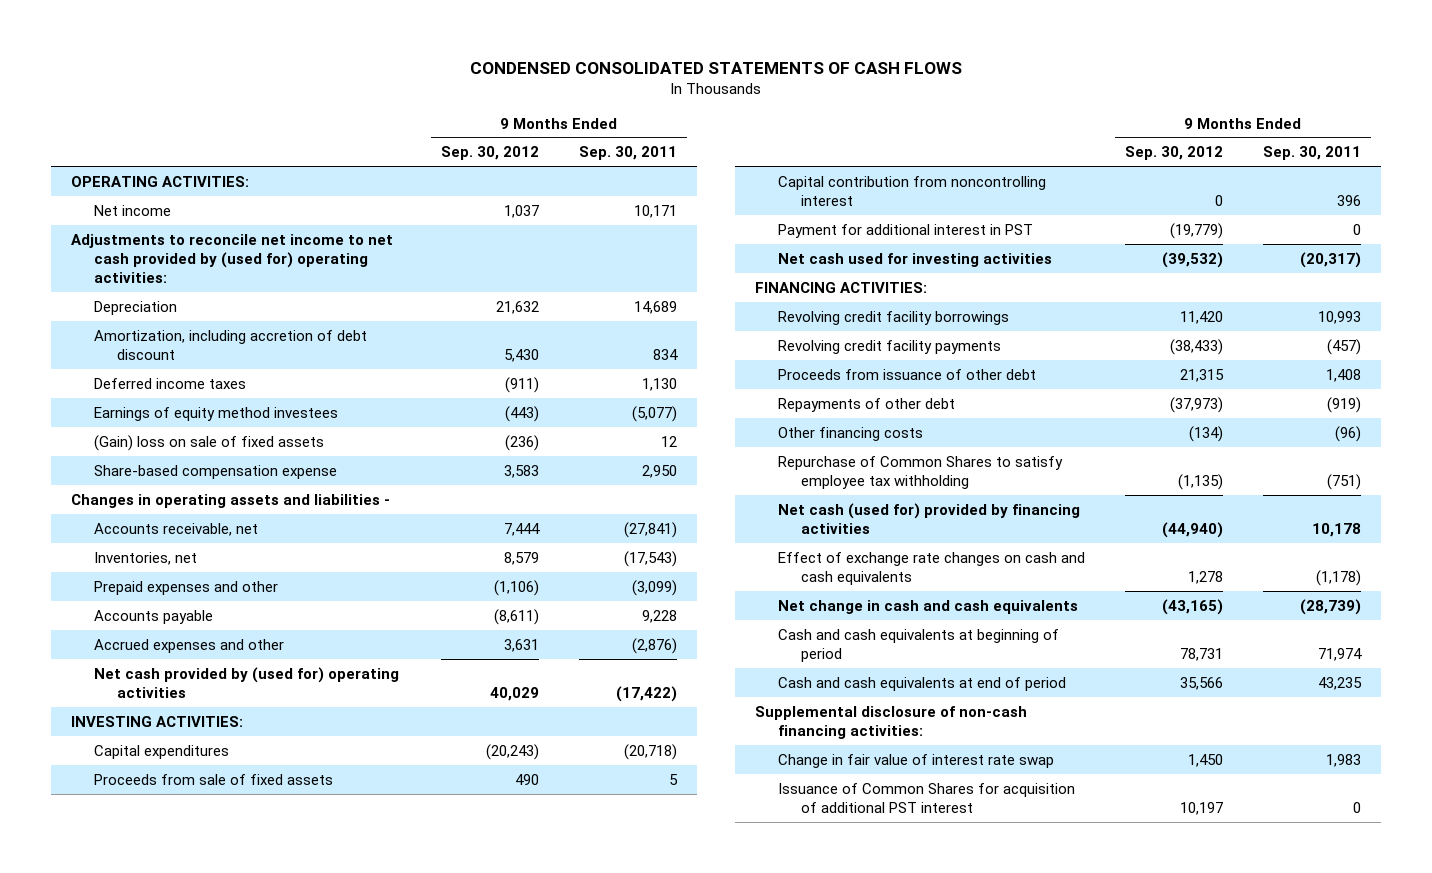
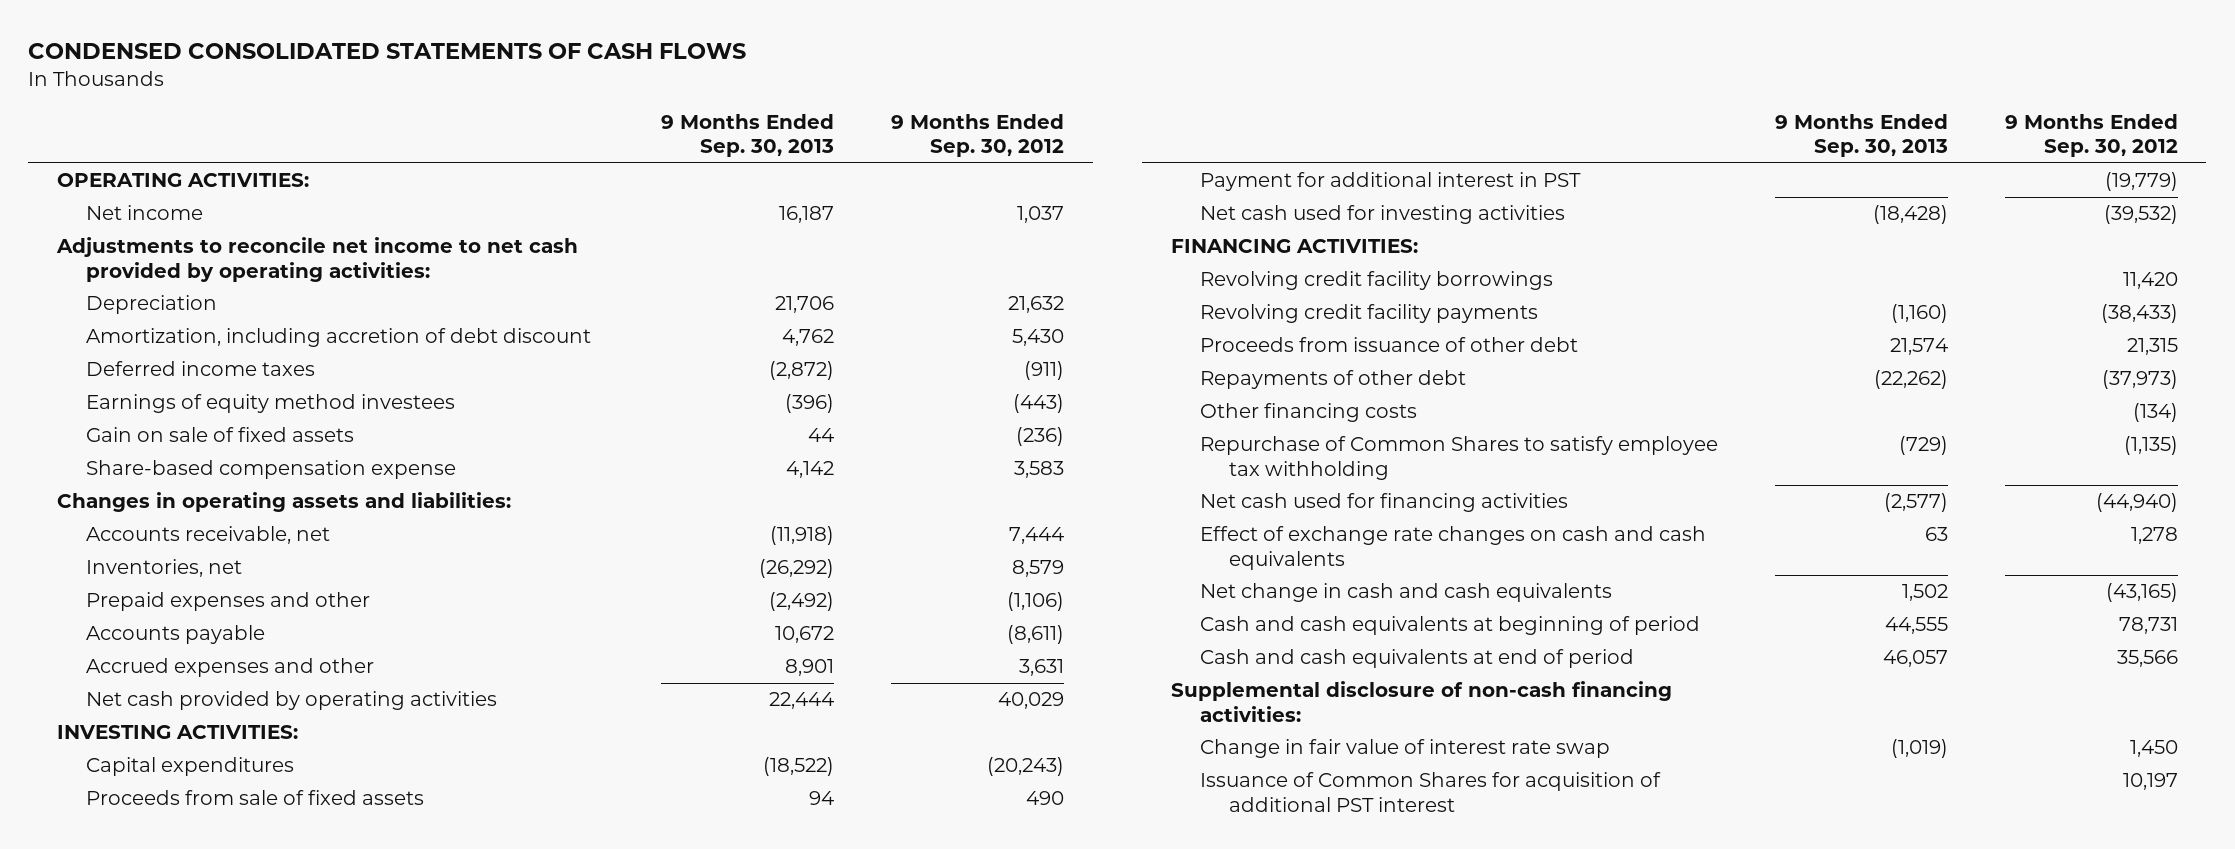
[579,146,678,161] Sep. 30, 2011 -> none
none -> [661,113,835,158] 9 Months Ended Sep. 30, 2013
[70,233,393,283] Adjustments to reconcile net income to net cash provided by (used for) operating activities: -> [55,237,578,282] Adjustments to reconcile net income to net cash provided by operating activities:
[93,434,324,451] (Gain) loss on sale of fixed assets -> [86,427,355,443] Gain on sale of fixed assets
[70,493,390,508] Changes in operating assets and liabilities - -> [56,492,511,513] Changes in operating assets and liabilities:
[93,666,399,698] Net cash provided by (used for) operating activities -> [86,691,498,711] Net cash provided by operating activities
[777,175,1046,206] Capital contribution from noncontrolling interest -> none
[777,502,1080,534] Net cash (used for) provided by financing activities -> [1199,493,1568,513] Net cash used for financing activities

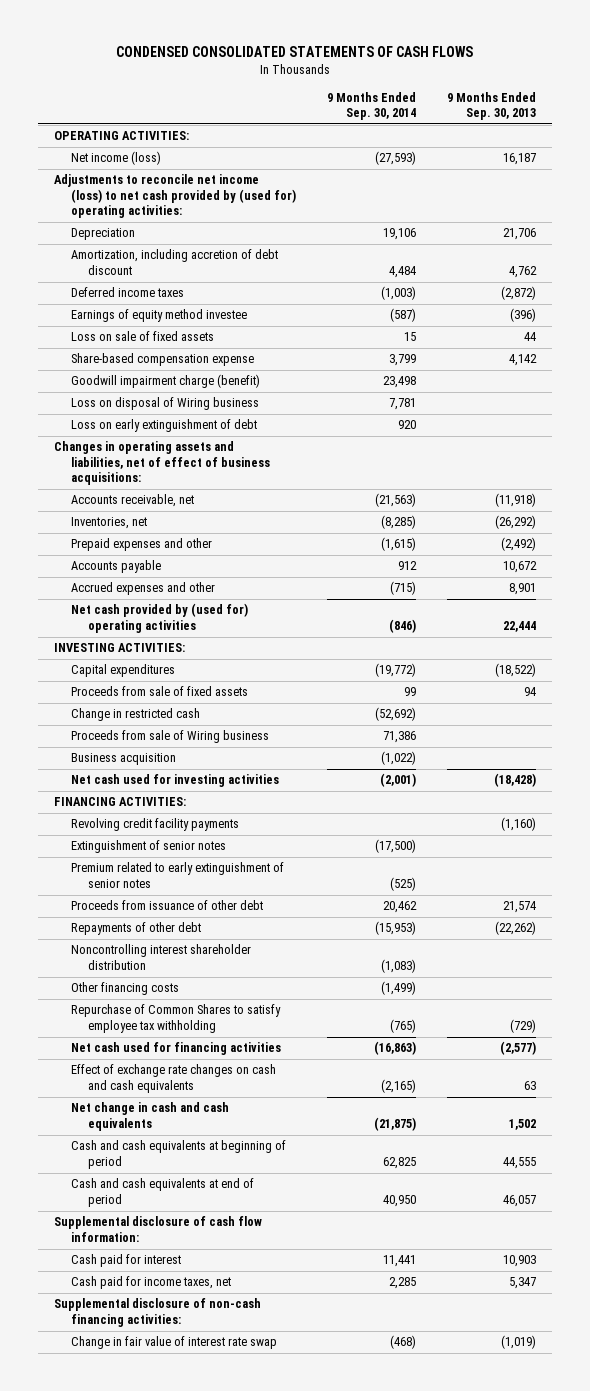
[891,113,1065,158] 9 Months Ended Sep. 30, 2012 -> none
none -> [327,91,417,120] 9 Months Ended Sep. 30, 2014
[86,205,204,221] Net income -> [70,151,161,166] Net income (loss)
[55,237,578,282] Adjustments to reconcile net income to net cash provided by operating activities: -> [53,174,296,219] Adjustments to reconcile net income (loss) to net cash provided by (used for) operating activities:
[86,394,456,414] Earnings of equity method investees -> [70,309,247,323] Earnings of equity method investee
[86,427,355,443] Gain on sale of fixed assets -> [70,331,214,342] Loss on sale of fixed assets
none -> [70,374,260,389] Goodwill impairment charge (benefit)
none -> [70,397,259,411] Loss on disposal of Wiring business
none -> [70,419,257,433] Loss on early extinguishment of debt
[56,492,511,513] Changes in operating assets and liabilities: -> [53,441,270,486] Changes in operating assets and liabilities, net of effect of business acquisitions:
[86,691,498,711] Net cash provided by operating activities -> [70,603,248,633] Net cash provided by (used for) operating activities
none -> [70,708,200,722] Change in restricted cash
none -> [70,730,269,744] Proceeds from sale of Wiring business
[1199,172,1581,192] Payment for additional interest in PST -> [70,753,176,766] Business acquisition
[1199,271,1553,291] Revolving credit facility borrowings -> none
none -> [70,840,226,854] Extinguishment of senior notes
none -> [70,862,284,888] Premium related to early extinguishment of senior notes
none -> [70,944,251,970] Noncontrolling interest shareholder distribution
none -> [53,1216,262,1242] Supplemental disclosure of cash flow information:
none -> [70,1254,181,1268] Cash paid for interest
none -> [70,1276,231,1290] Cash paid for income taxes, net
[1199,772,1661,812] Issuance of Common Shares for acquisition of additional PST interest -> none

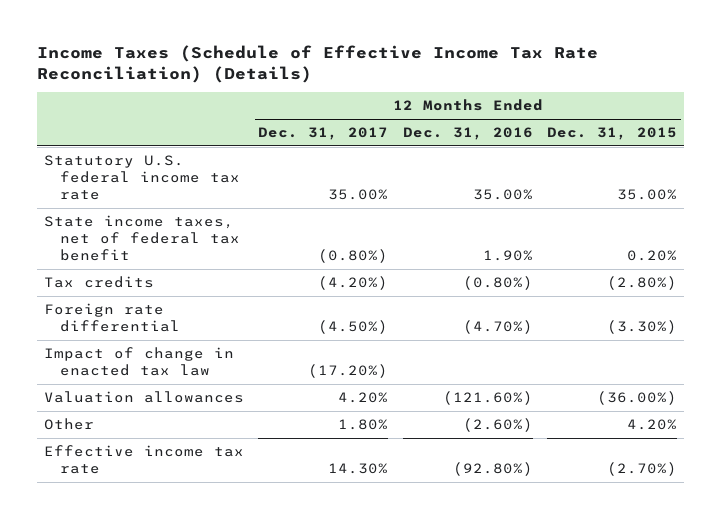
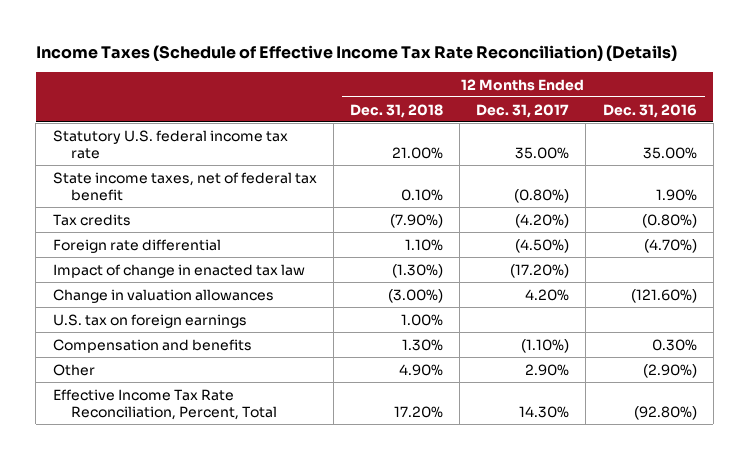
[547,127,678,141] Dec. 31, 2015 -> none
none -> [349,103,443,118] Dec. 31, 2018
[43,391,244,404] Valuation allowances -> [52,288,274,303] Change in valuation allowances
none -> [52,313,247,328] U.S. tax on foreign earnings
none -> [52,338,252,353] Compensation and benefits
[338,419,389,431] 1.80% -> [525,363,570,376] 2.90%
[462,418,533,433] (2.60%) -> [642,363,697,378] (2.90%)
[43,445,244,475] Effective income tax rate -> [52,388,278,420] Effective Income Tax Rate Reconciliation, Percent, Total

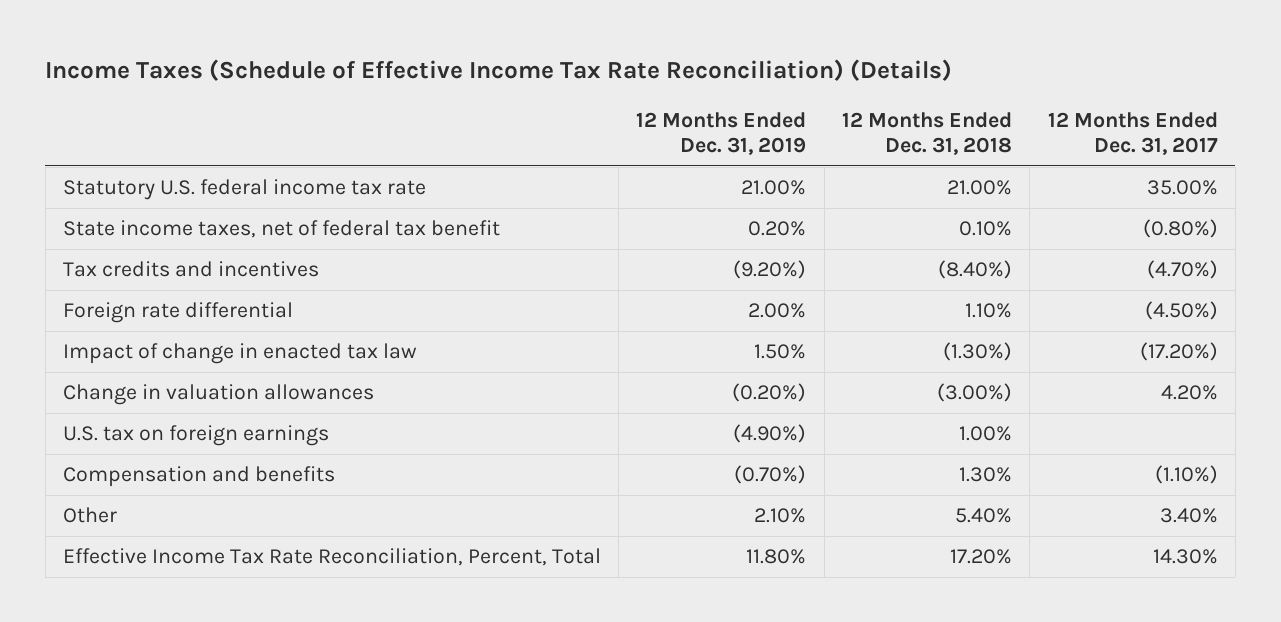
[602,103,697,118] Dec. 31, 2016 -> none
none -> [636,112,807,156] 12 Months Ended Dec. 31, 2019
[52,213,131,226] Tax credits -> [62,261,319,278] Tax credits and incentives
[389,213,443,228] (7.90%) -> [938,260,1013,280] (8.40%)
[515,213,570,228] (4.20%) -> [1146,260,1218,280] (4.70%)
[398,363,443,376] 4.90% -> [955,508,1013,524] 5.40%
[525,363,570,376] 2.90% -> [1159,508,1218,524] 3.40%

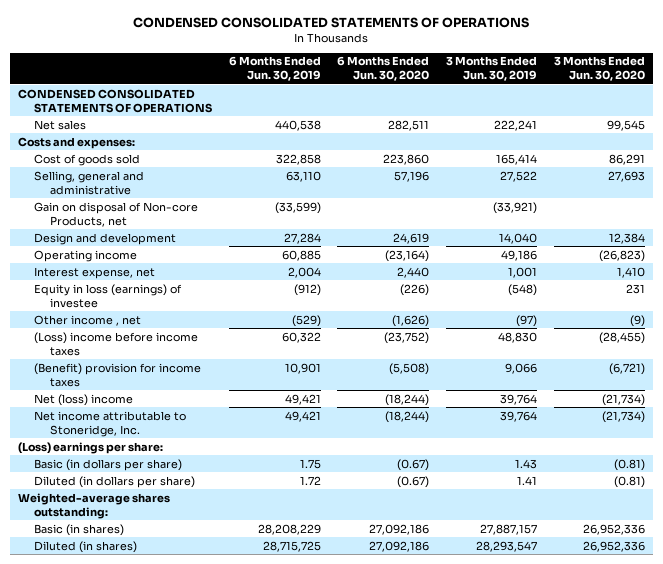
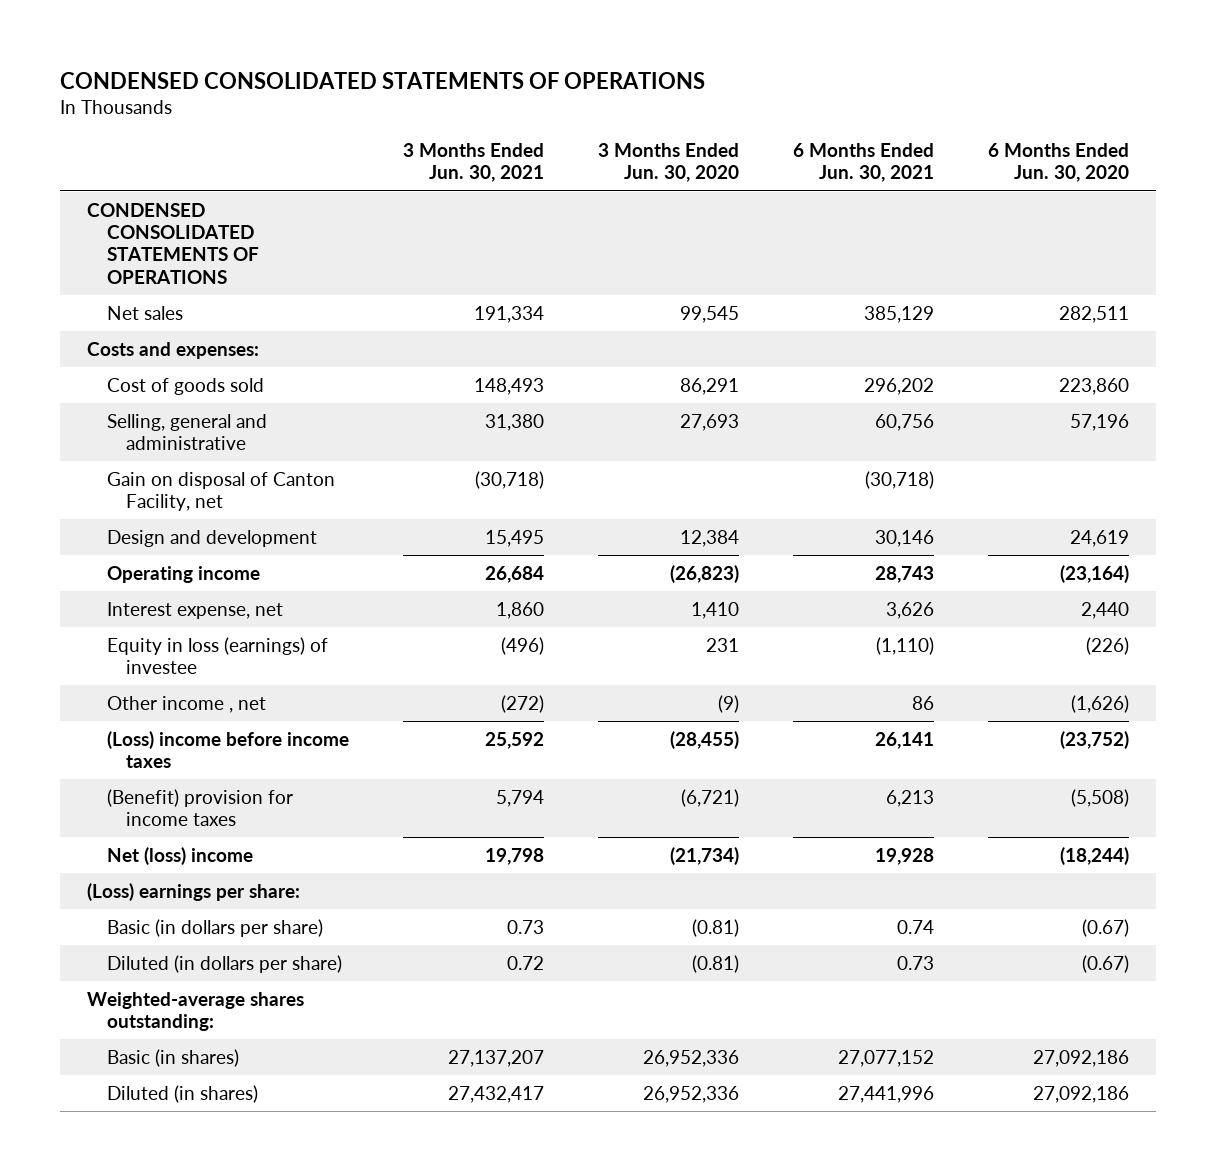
[228,56,321,82] 6 Months Ended Jun. 30, 2019 -> none
[446,56,538,82] 3 Months Ended Jun. 30, 2019 -> none
none -> [402,143,544,183] 3 Months Ended Jun. 30, 2021
none -> [792,143,934,183] 6 Months Ended Jun. 30, 2021
[33,201,198,227] Gain on disposal of Non-core Products, net -> [106,471,335,511] Gain on disposal of Canton Facility, net
[33,410,186,437] Net income attributable to Stoneridge, Inc. -> none

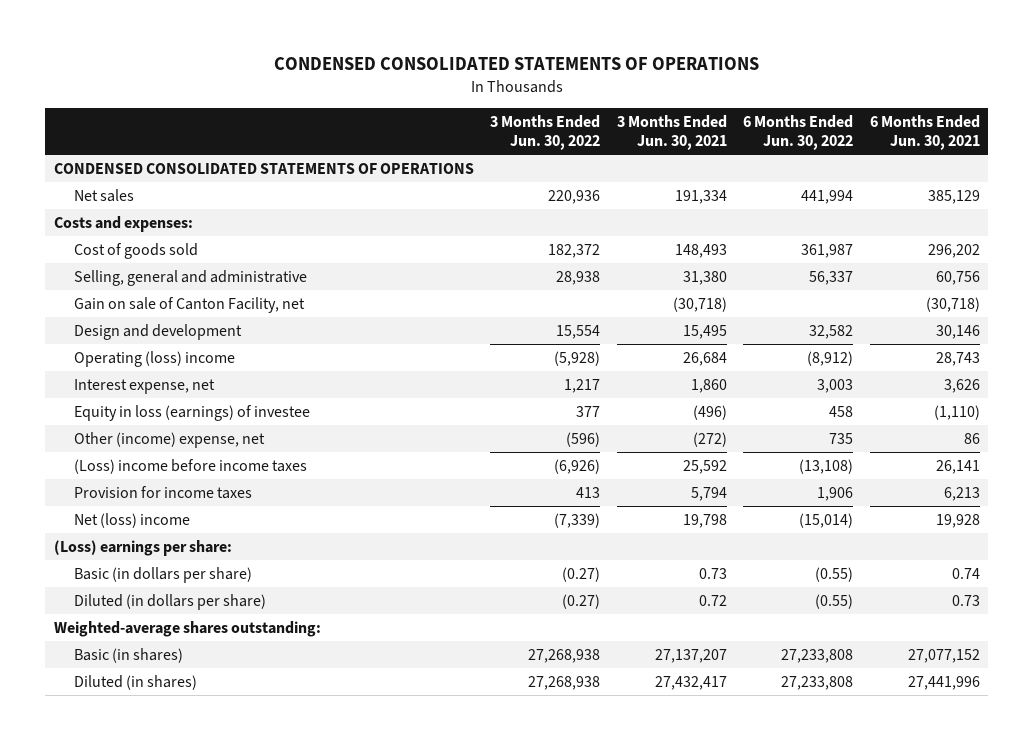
[597,143,739,183] 3 Months Ended Jun. 30, 2020 -> none
[987,143,1129,183] 6 Months Ended Jun. 30, 2020 -> none
none -> [490,115,601,151] 3 Months Ended Jun. 30, 2022
none -> [743,115,854,151] 6 Months Ended Jun. 30, 2022
[106,471,335,511] Gain on disposal of Canton Facility, net -> [74,296,306,313] Gain on sale of Canton Facility, net
[106,565,260,583] Operating income -> [74,350,236,367] Operating (loss) income
[106,695,266,713] Other income , net -> [74,431,266,448] Other (income) expense, net
[106,788,293,826] (Benefit) provision for income taxes -> [74,485,253,499] Provision for income taxes

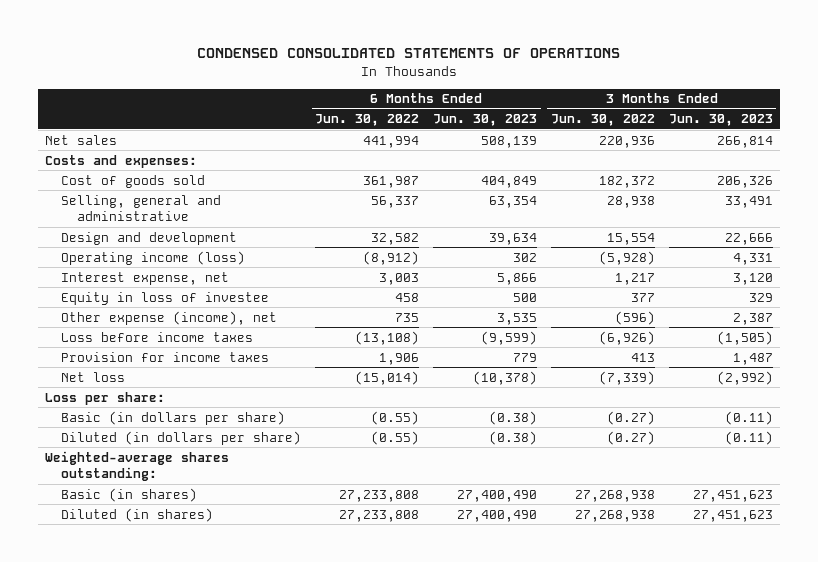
[616,115,727,151] 3 Months Ended Jun. 30, 2021 -> none
[869,115,980,151] 6 Months Ended Jun. 30, 2021 -> none
none -> [433,114,538,127] Jun. 30, 2023
none -> [668,114,773,127] Jun. 30, 2023
[53,162,474,174] CONDENSED CONSOLIDATED STATEMENTS OF OPERATIONS -> none
[74,296,306,313] Gain on sale of Canton Facility, net -> none
[74,350,236,367] Operating (loss) income -> [61,250,246,265] Operating income (loss)
[74,404,311,421] Equity in loss (earnings) of investee -> [61,291,270,305] Equity in loss of investee
[74,431,266,448] Other (income) expense, net -> [61,310,278,325] Other expense (income), net
[74,458,308,474] (Loss) income before income taxes -> [61,331,254,342] Loss before income taxes
[74,512,191,528] Net (loss) income -> [61,371,126,382] Net loss
[53,539,232,556] (Loss) earnings per share: -> [45,391,166,405] Loss per share:

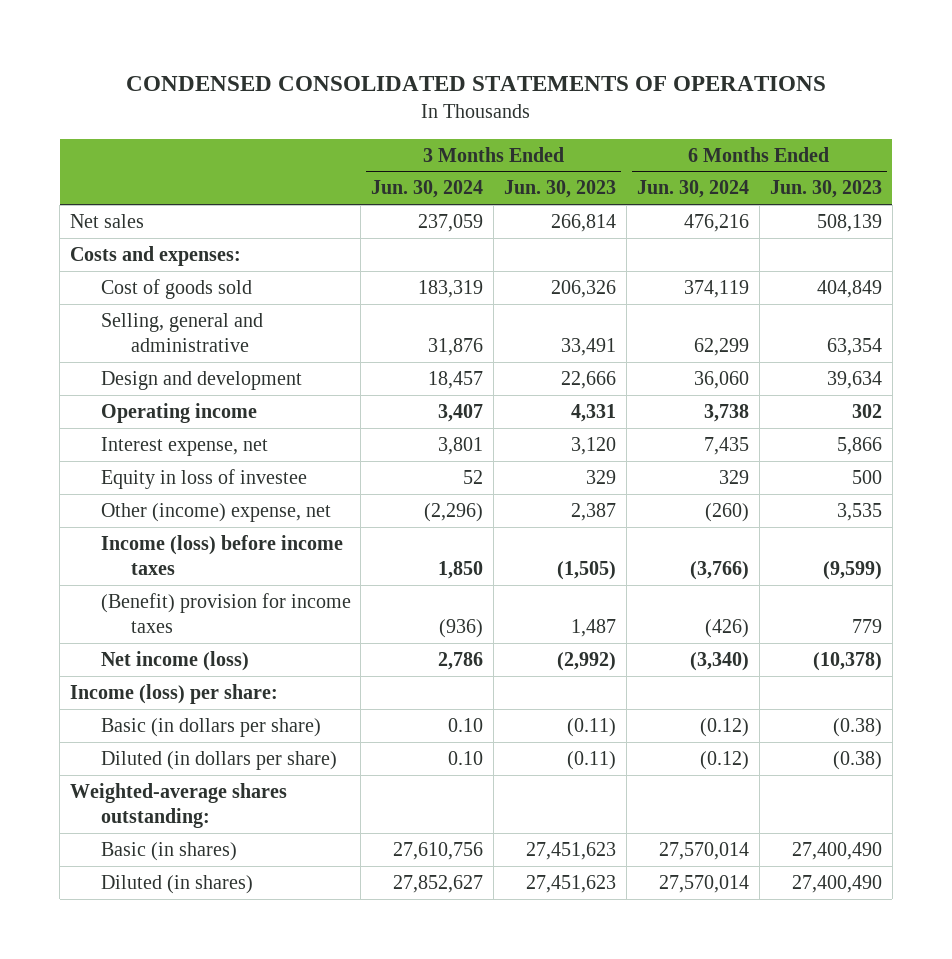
[315,114,420,127] Jun. 30, 2022 -> none
[550,114,655,127] Jun. 30, 2022 -> none
none -> [371,180,484,199] Jun. 30, 2024
none -> [636,180,749,199] Jun. 30, 2024
[61,250,246,265] Operating income (loss) -> [100,402,257,423] Operating income
[61,310,278,325] Other expense (income), net -> [100,502,331,522] Other (income) expense, net
[61,331,254,342] Loss before income taxes -> [100,534,343,576] Income (loss) before income taxes
[61,351,270,362] Provision for income taxes -> [100,592,351,634] (Benefit) provision for income taxes
[61,371,126,382] Net loss -> [100,650,249,671] Net income (loss)
[45,391,166,405] Loss per share: -> [70,683,279,704] Income (loss) per share:

